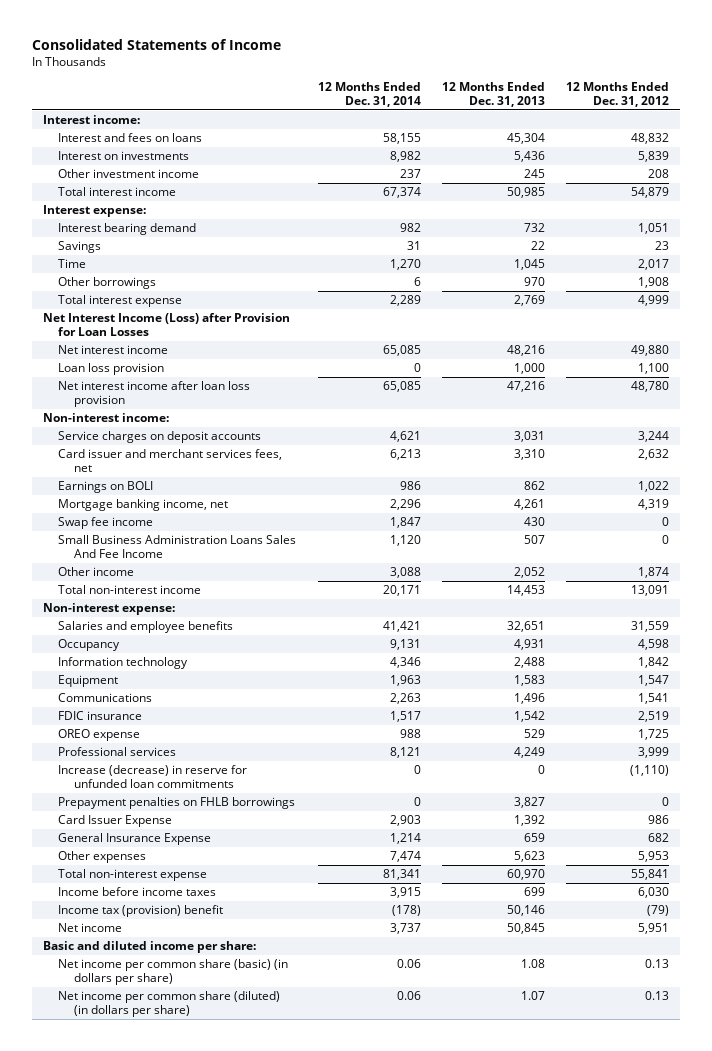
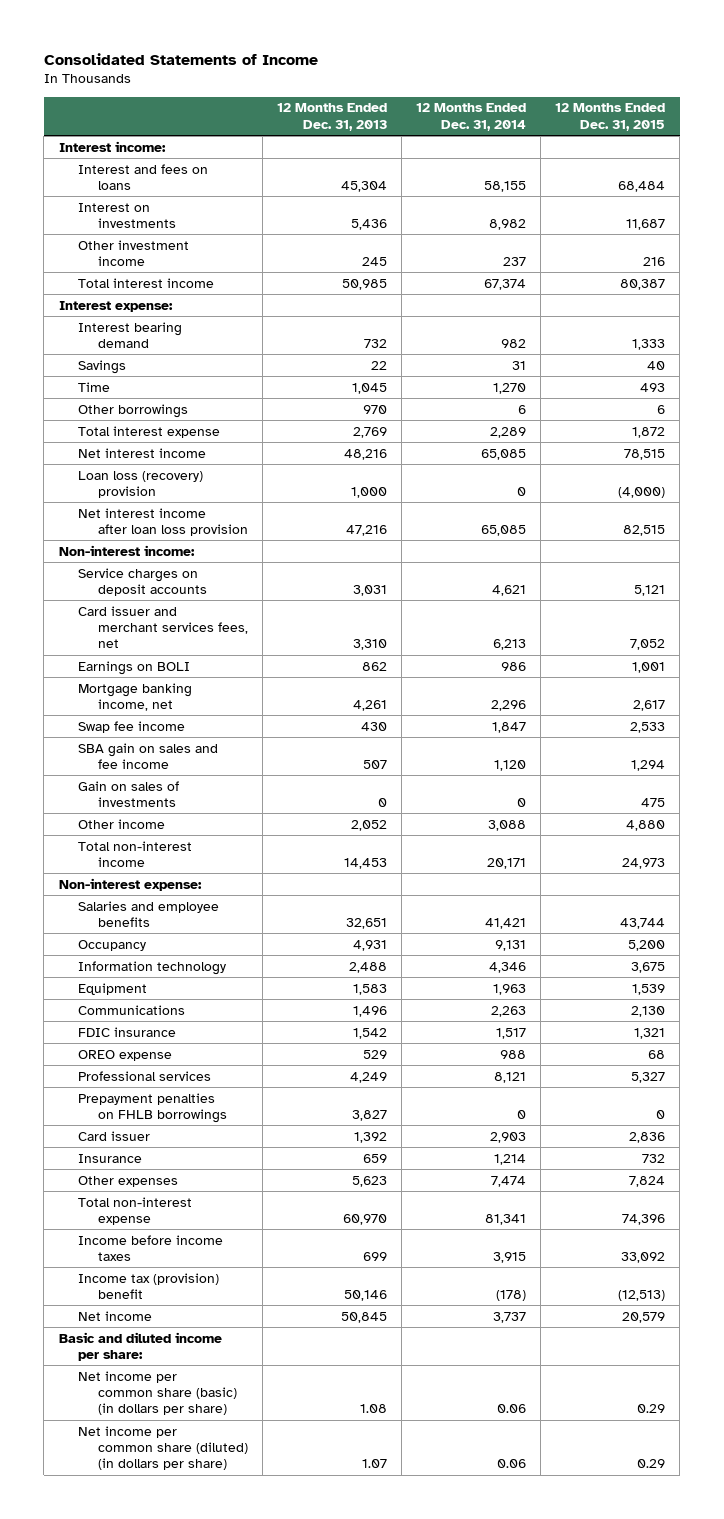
[566,81,670,107] 12 Months Ended Dec. 31, 2012 -> none
none -> [555,103,666,131] 12 Months Ended Dec. 31, 2015
[42,313,290,337] Net Interest Income (Loss) after Provision for Loan Losses -> none
[58,363,165,376] Loan loss provision -> [78,470,204,498] Loan loss (recovery) provision
[58,535,297,559] Small Business Administration Loans Sales And Fee Income -> [78,742,219,769] SBA gain on sales and fee income
none -> [78,780,180,807] Gain on sales of investments
[58,765,248,789] Increase (decrease) in reserve for unfunded loan commitments -> none
[58,815,173,828] Card Issuer Expense -> [78,1130,151,1141] Card issuer
[58,833,212,846] General Insurance Expense -> [78,1153,143,1163] Insurance

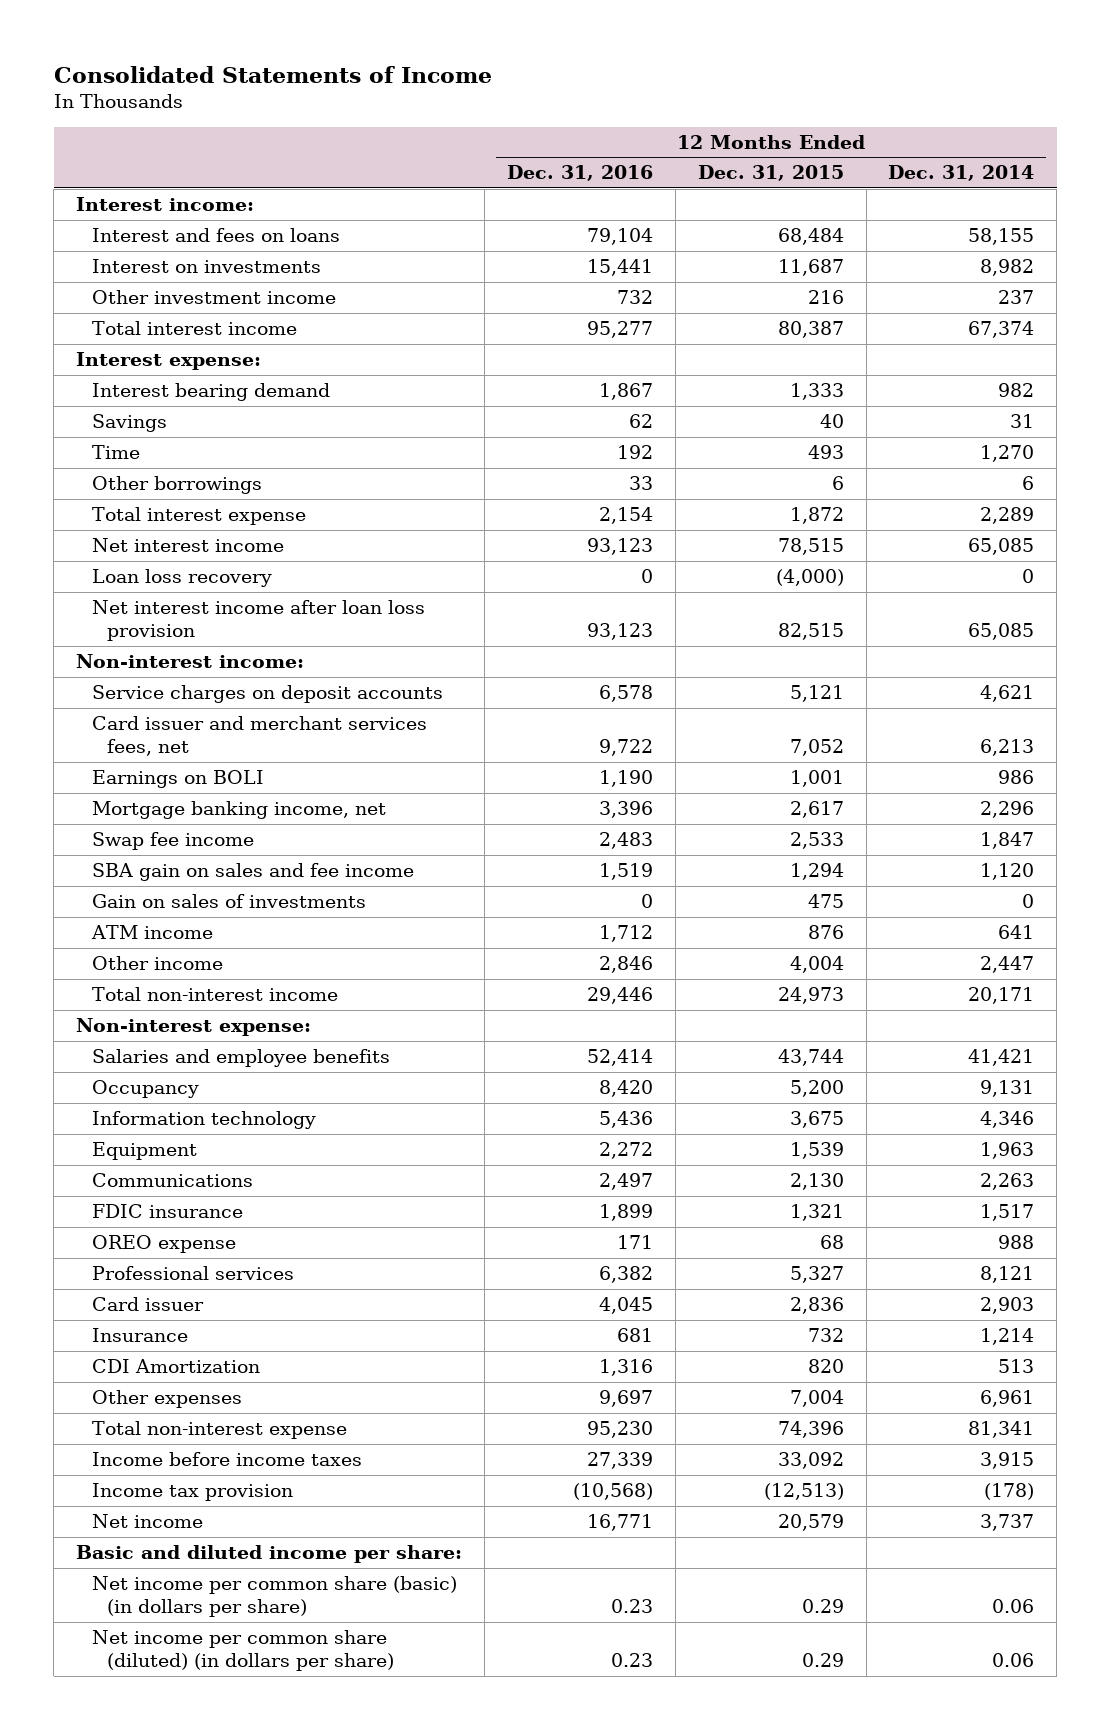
[276,103,387,131] 12 Months Ended Dec. 31, 2013 -> none
none -> [506,165,653,182] Dec. 31, 2016
[78,470,204,498] Loan loss (recovery) provision -> [91,569,272,588] Loan loss recovery
none -> [90,925,213,940] ATM income
[488,819,527,831] 3,088 -> [980,956,1035,974] 2,447
[626,819,666,831] 4,880 -> [789,956,844,974] 4,004
[78,1092,227,1123] Prepayment penalties on FHLB borrowings -> none
none -> [91,1359,260,1374] CDI Amortization
[491,1175,527,1187] 7,474 -> [980,1390,1035,1408] 6,961
[629,1175,666,1187] 7,824 -> [789,1390,844,1408] 7,004
[78,1272,220,1299] Income tax (provision) benefit -> [91,1483,293,1502] Income tax provision

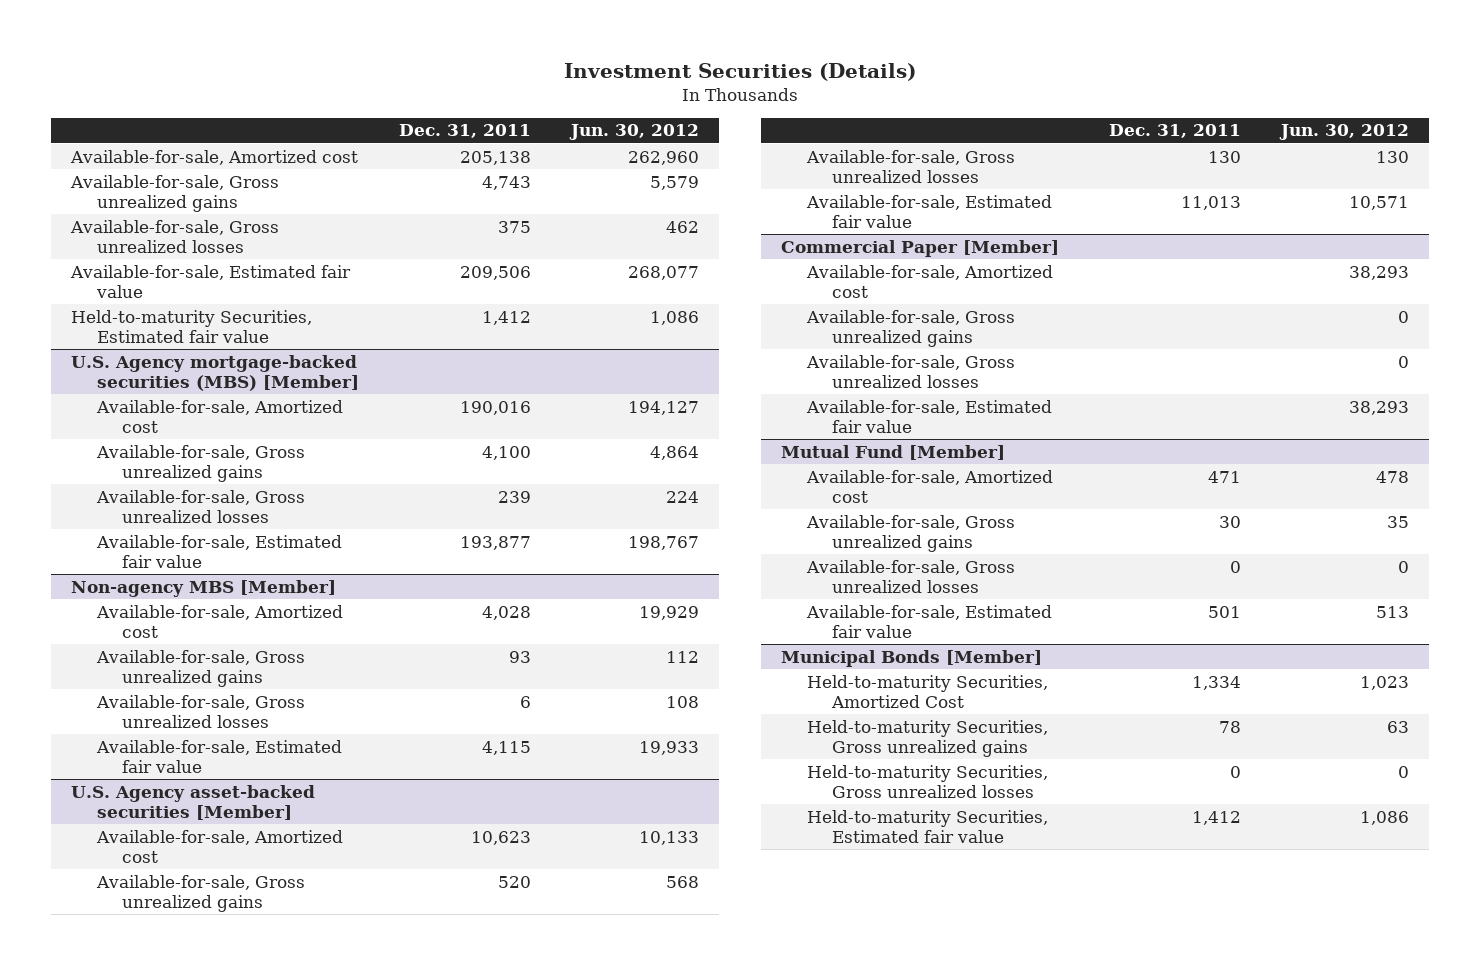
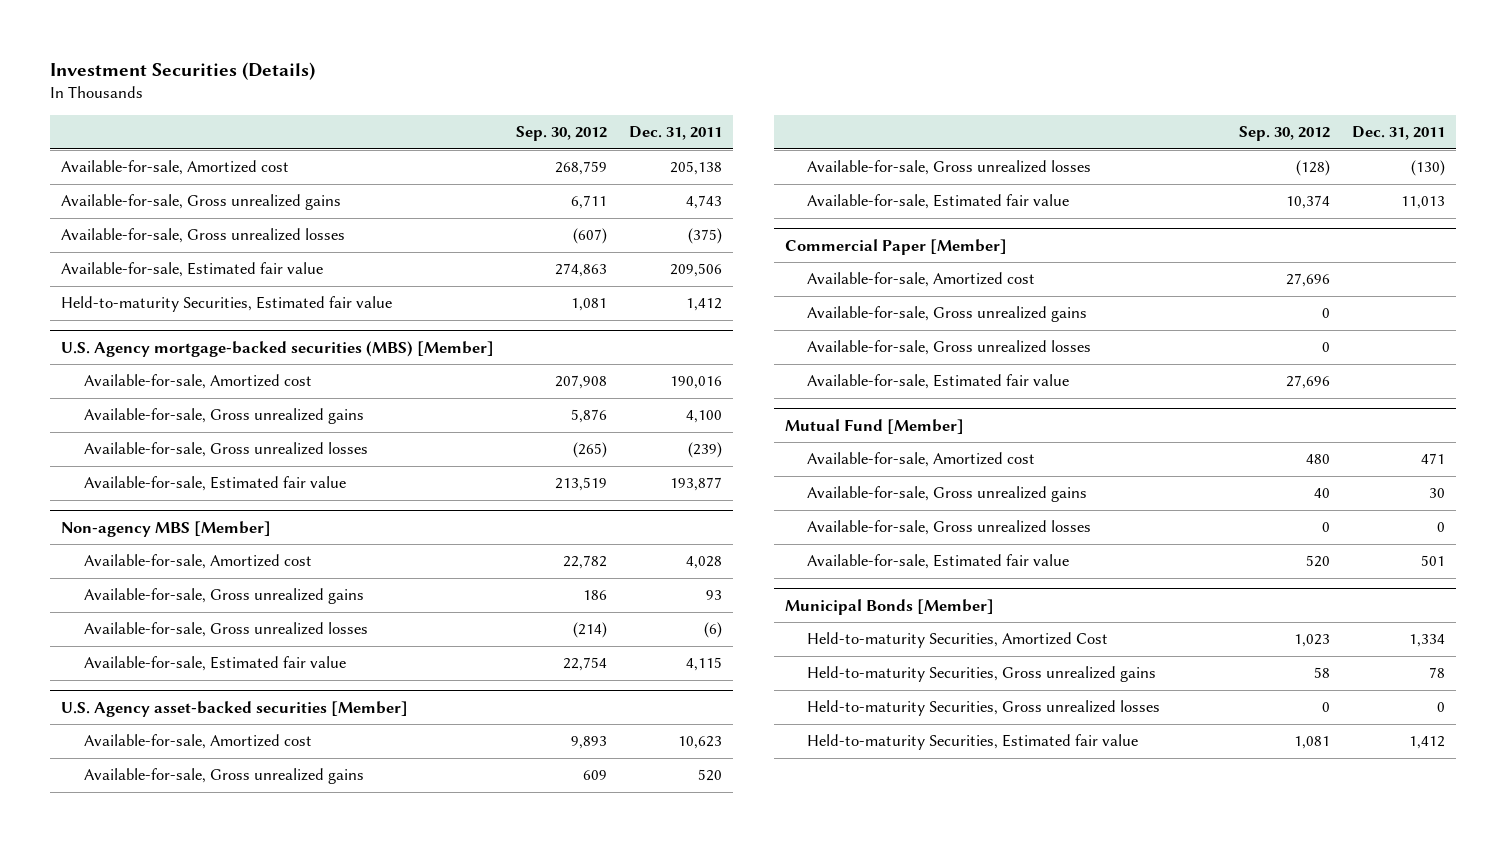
[568,124,699,141] Jun. 30, 2012 -> none
none -> [516,126,608,142] Sep. 30, 2012
[497,220,531,233] 375 -> [687,228,722,245] (375)
[497,490,531,503] 239 -> [687,442,722,459] (239)
[519,695,531,708] 6 -> [703,622,722,639] (6)
[1207,150,1241,163] 130 -> [1411,160,1446,177] (130)

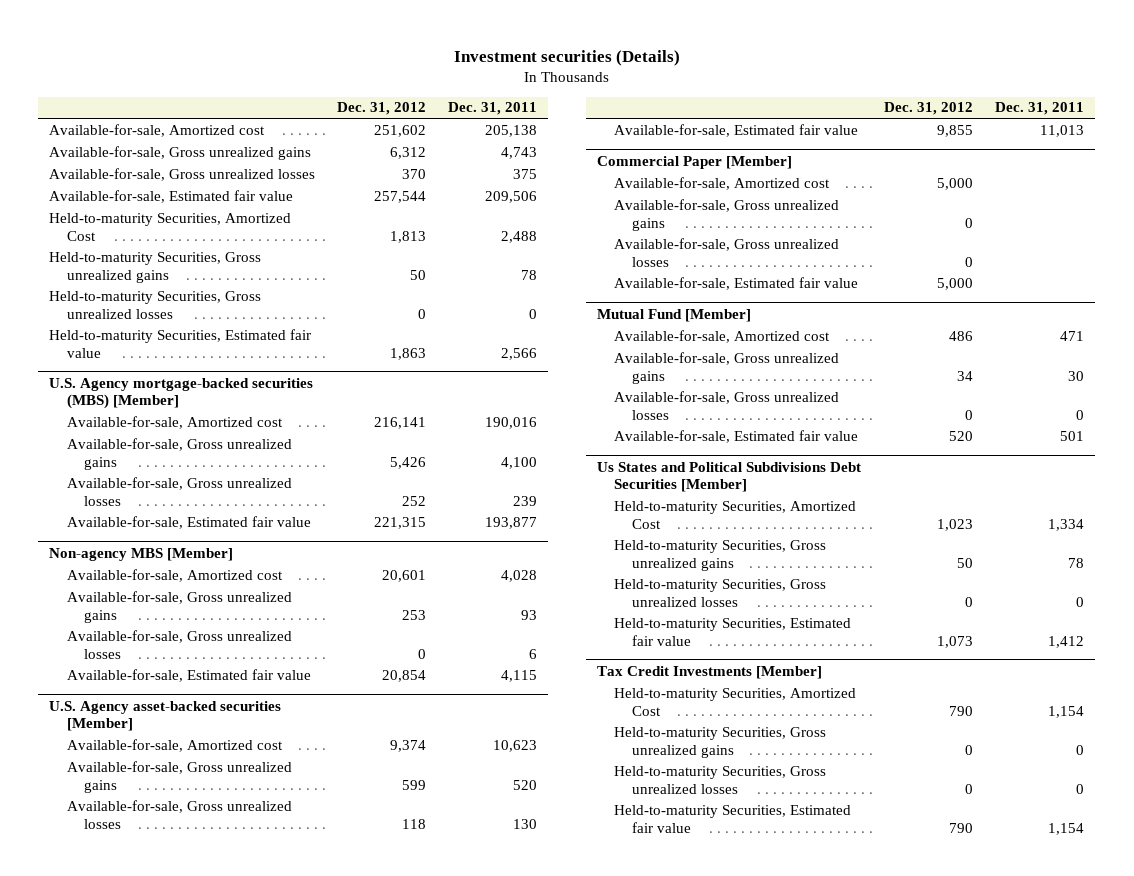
[50,62,316,81] Investment Securities (Details) -> [453,49,680,66] Investment securities (Details)
[516,126,608,142] Sep. 30, 2012 -> none
none -> [337,102,427,116] Dec. 31, 2012
[687,228,722,245] (375) -> [513,168,538,179] 375
none -> [49,212,292,241] Held-to-maturity Securities, Amortized Cost
none -> [49,251,262,283] Held-to-maturity Securities, Gross unrealized gains
none -> [49,290,262,319] Held-to-maturity Securities, Gross unrealized losses
[685,298,722,312] 1,412 -> [501,347,538,360] 2,566
[687,442,722,459] (239) -> [513,495,538,506] 239
[703,622,722,639] (6) -> [529,648,538,659] 6
[1411,160,1446,177] (130) -> [513,818,538,829] 130
[784,598,994,615] Municipal Bonds [Member] -> none
none -> [596,461,861,493] Us States and Political Subdivisions Debt Securities [Member]
none -> [596,665,822,679] Tax Credit Investments [Member]
none -> [614,687,857,716] Held-to-maturity Securities, Amortized Cost
none -> [614,726,827,758] Held-to-maturity Securities, Gross unrealized gains
none -> [614,765,827,794] Held-to-maturity Securities, Gross unrealized losses
none -> [614,804,852,833] Held-to-maturity Securities, Estimated fair value

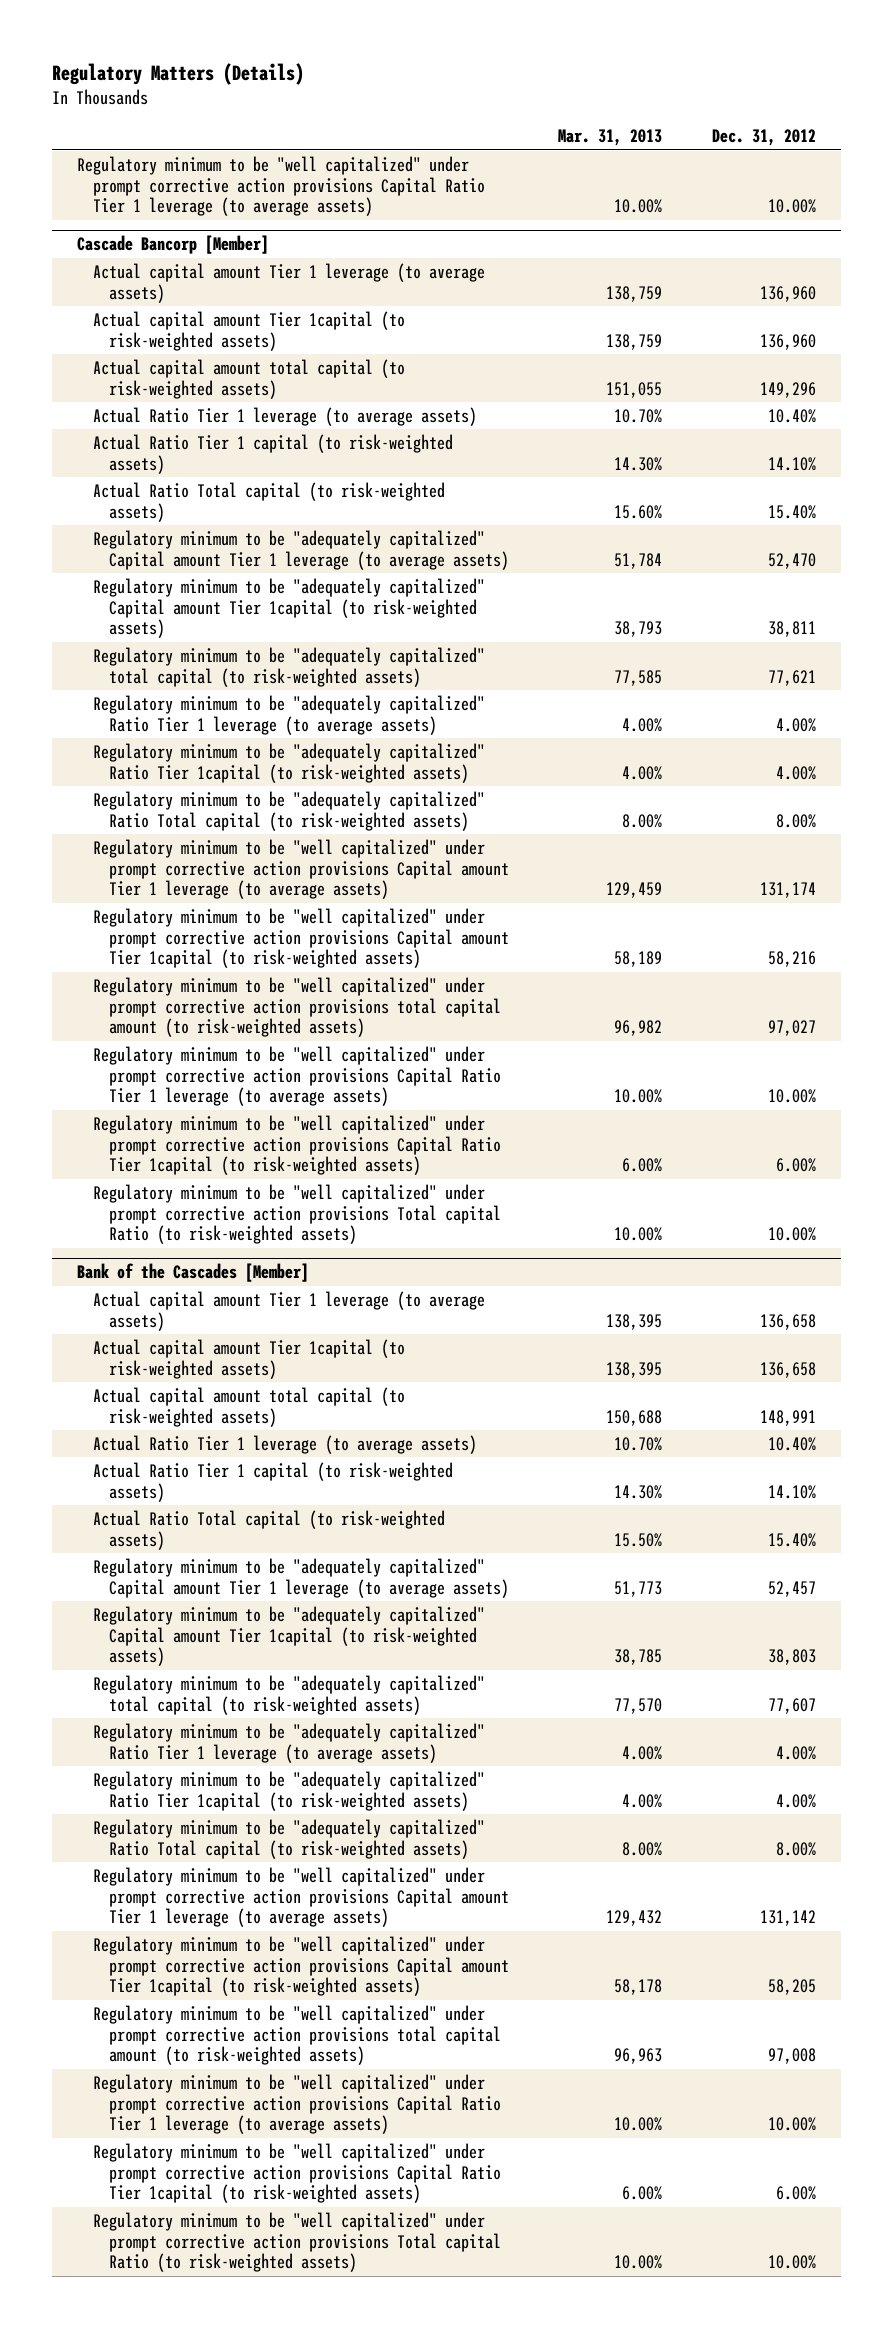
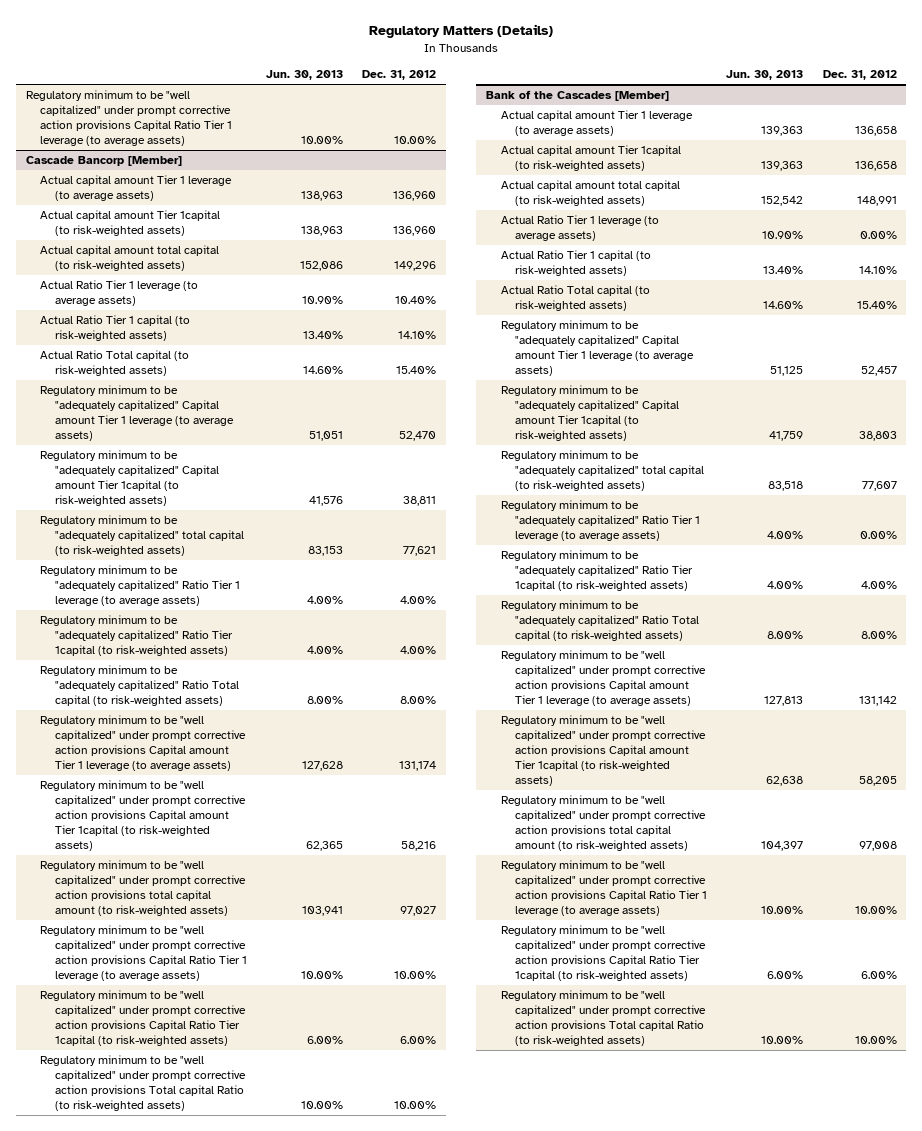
[558,129,663,147] Mar. 31, 2013 -> none
none -> [266,70,344,81] Jun. 30, 2013
[768,1436,817,1451] 10.40% -> [859,231,897,240] 0.00%
[776,1745,817,1760] 4.00% -> [859,531,897,540] 0.00%

